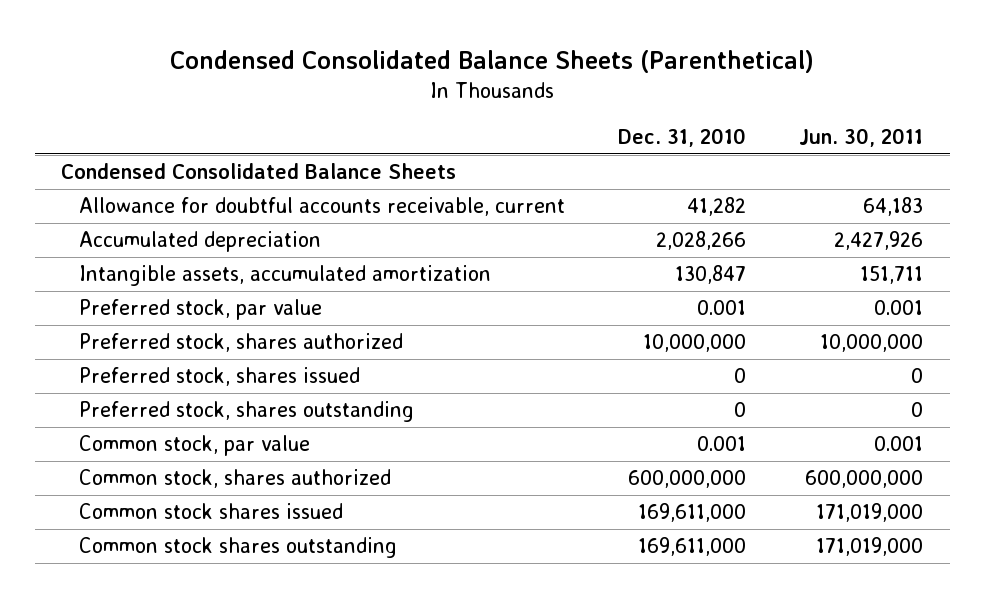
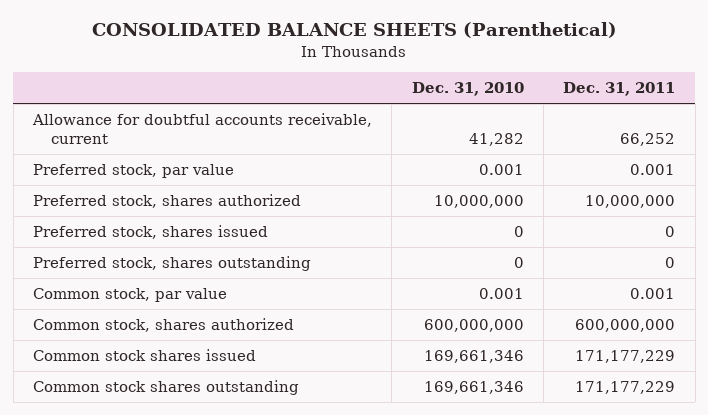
[170,49,815,73] Condensed Consolidated Balance Sheets (Parenthetical) -> [92,22,618,39] CONSOLIDATED BALANCE SHEETS (Parenthetical)
[799,128,924,148] Jun. 30, 2011 -> none
none -> [563,81,676,96] Dec. 31, 2011
[61,163,457,180] Condensed Consolidated Balance Sheets -> none
[79,231,322,253] Accumulated depreciation -> none
[79,265,492,287] Intangible assets, accumulated amortization -> none
[638,503,747,523] 169,611,000 -> [423,350,524,364] 169,661,346
[638,537,747,557] 169,611,000 -> [423,381,524,395] 169,661,346

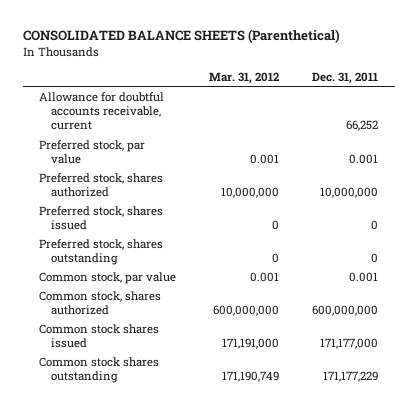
[411,81,524,96] Dec. 31, 2010 -> none
none -> [209,71,280,84] Mar. 31, 2012
[575,350,676,364] 171,177,229 -> [320,337,379,349] 171,177,000

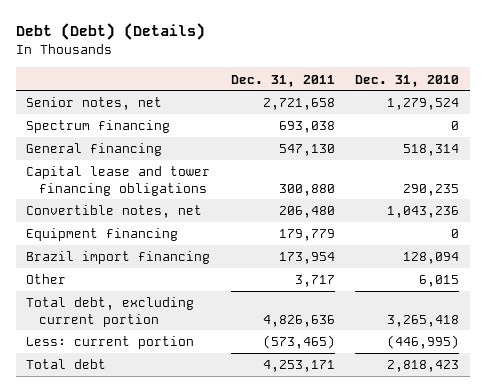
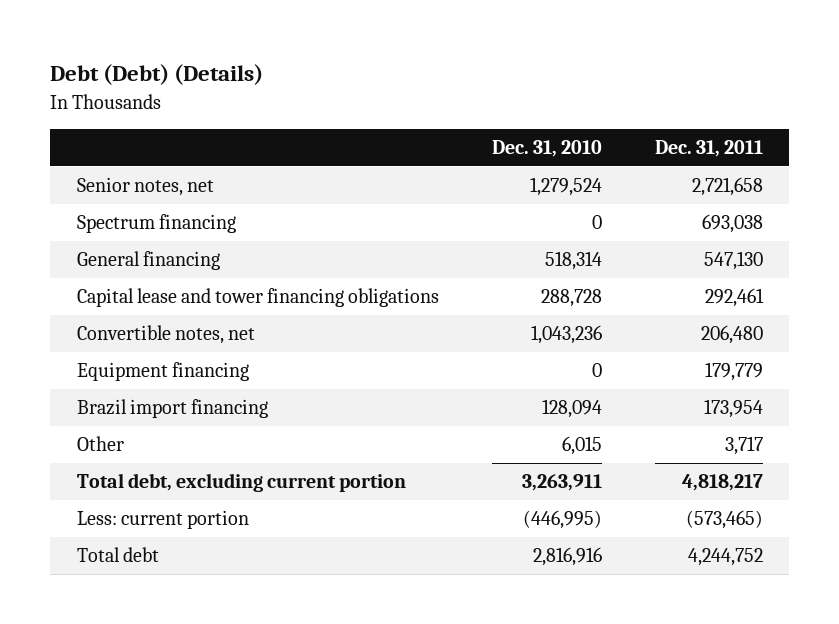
[278,183,335,196] 300,880 -> [704,288,764,308] 292,461
[403,183,460,196] 290,235 -> [540,289,602,308] 288,728
[262,314,335,327] 4,826,636 -> [681,474,763,492] 4,818,217
[387,314,460,327] 3,265,418 -> [521,474,602,492] 3,263,911
[262,360,335,373] 4,253,171 -> [687,548,763,567] 4,244,752
[387,360,460,373] 2,818,423 -> [532,547,602,567] 2,816,916

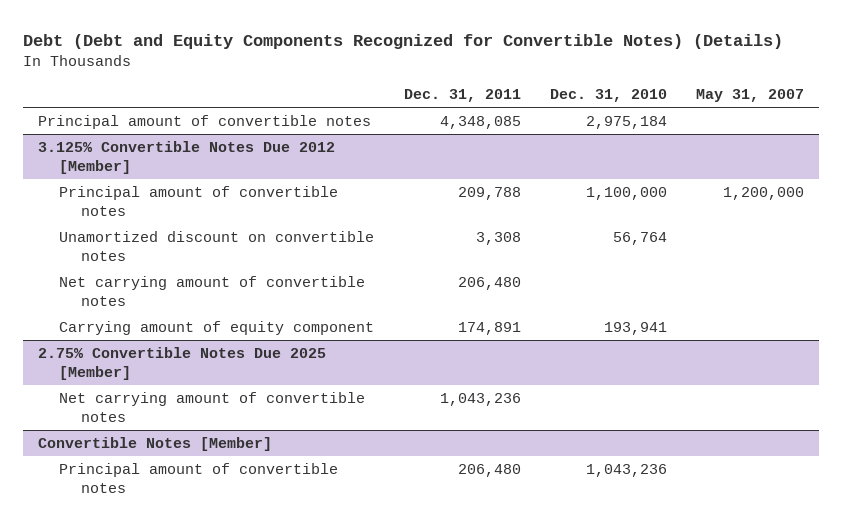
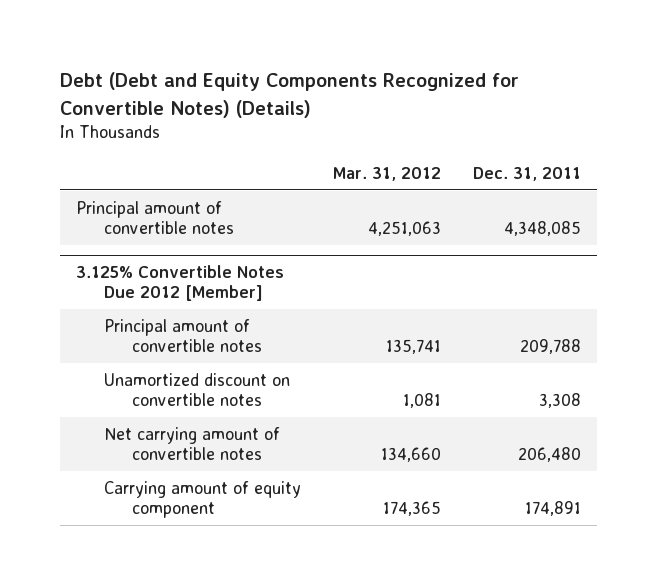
[549,89,667,103] Dec. 31, 2010 -> none
[696,89,805,103] May 31, 2007 -> none
none -> [332,166,441,181] Mar. 31, 2012
[37,346,326,380] 2.75% Convertible Notes Due 2025 [Member] -> none
[59,391,366,422] Net carrying amount of convertible notes -> none
[37,436,272,451] Convertible Notes [Member] -> none
[59,462,339,493] Principal amount of convertible notes -> none

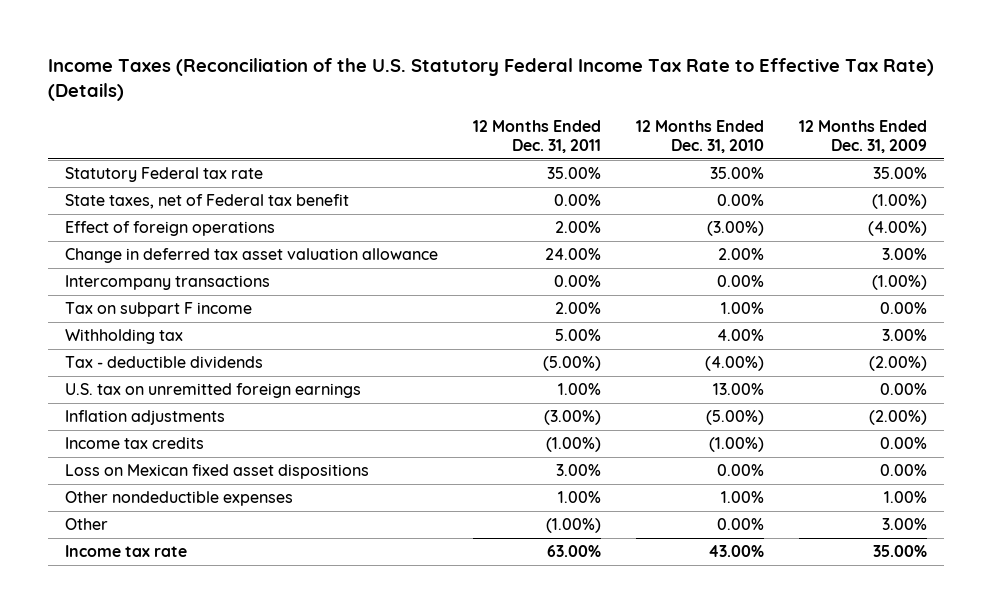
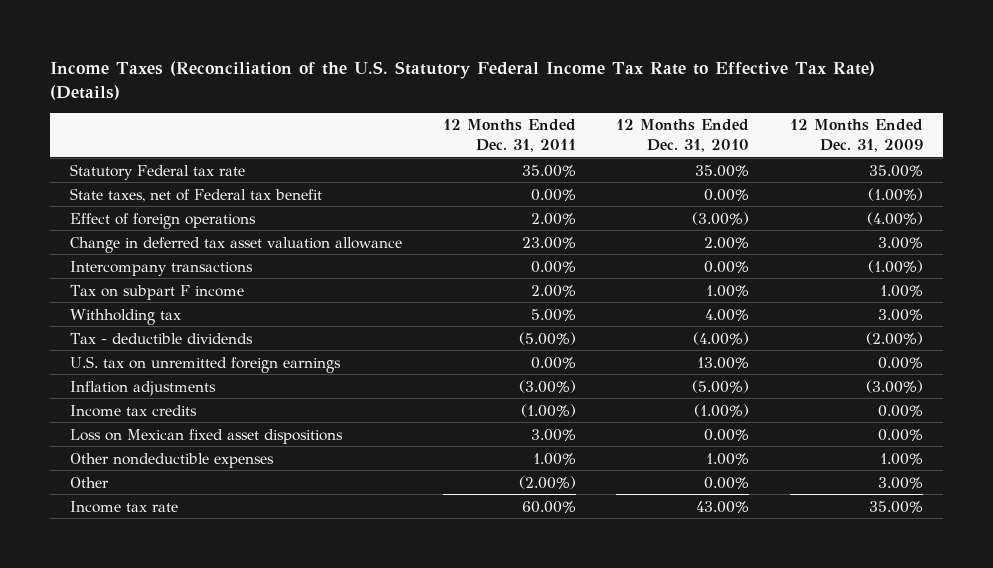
[544,248,601,261] 24.00% -> [521,236,576,249] 23.00%
[879,302,927,315] 0.00% -> [879,284,923,297] 1.00%
[557,383,601,396] 1.00% -> [530,356,576,369] 0.00%
[868,410,927,426] (2.00%) -> [865,379,923,393] (3.00%)
[545,518,601,534] (1.00%) -> [518,475,576,489] (2.00%)
[546,545,601,558] 63.00% -> [521,500,576,513] 60.00%

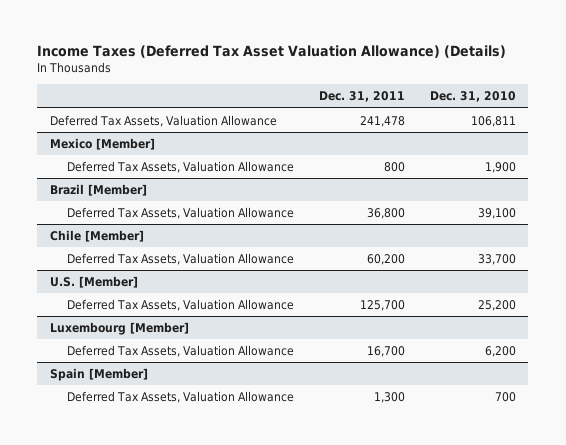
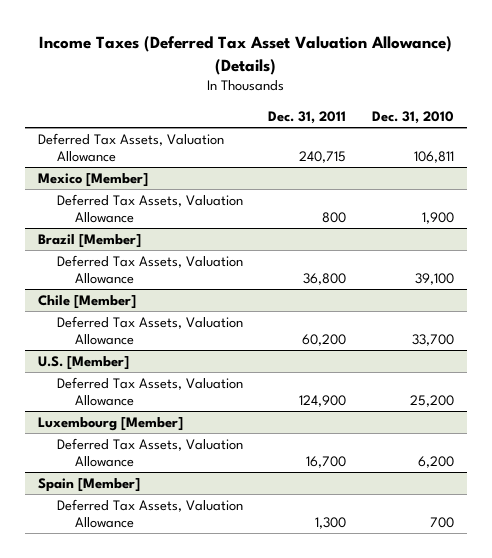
[359,115,405,127] 241,478 -> [299,150,347,163] 240,715
[359,299,405,311] 125,700 -> [299,394,347,407] 124,900

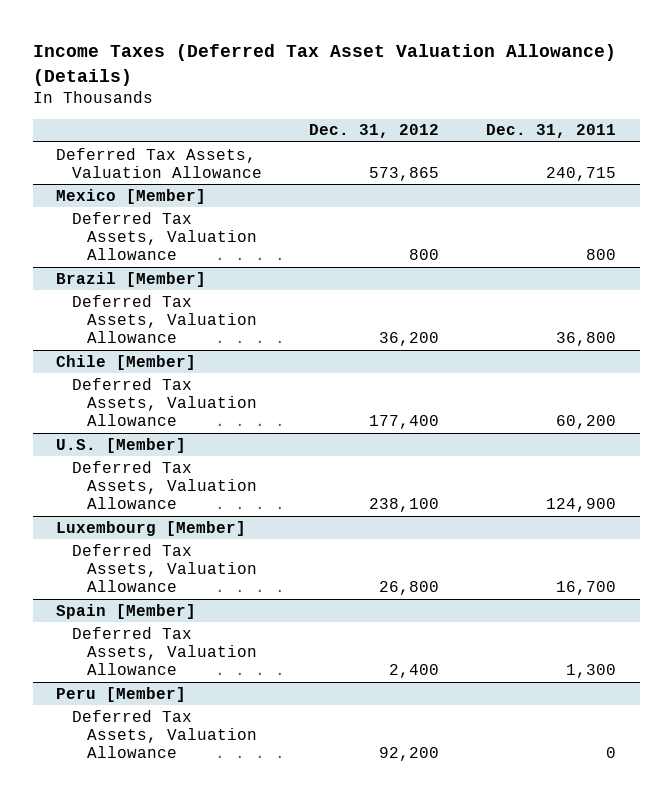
[372,110,455,124] Dec. 31, 2010 -> none
none -> [308,124,439,139] Dec. 31, 2012
none -> [56,686,187,702] Peru [Member]
none -> [71,709,258,759] Deferred Tax Assets, Valuation Allowance

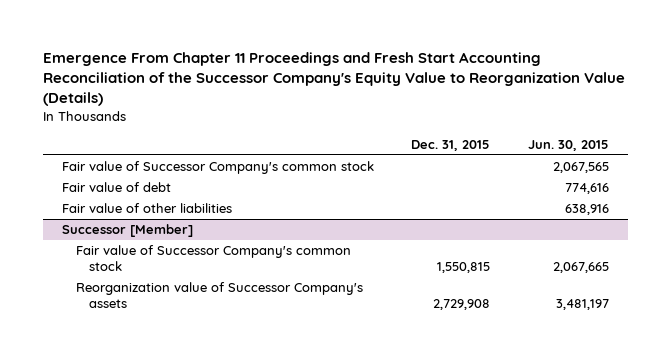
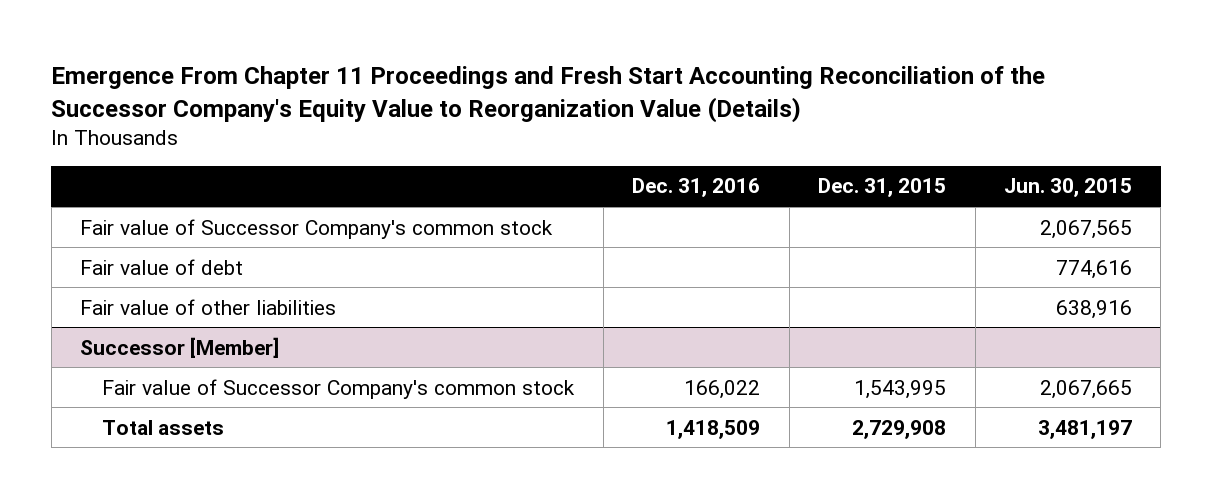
none -> [632,178,761,198] Dec. 31, 2016
[437,262,491,274] 1,550,815 -> [854,379,947,399] 1,543,995
[75,282,363,309] Reorganization value of Successor Company's assets -> [102,419,225,435] Total assets

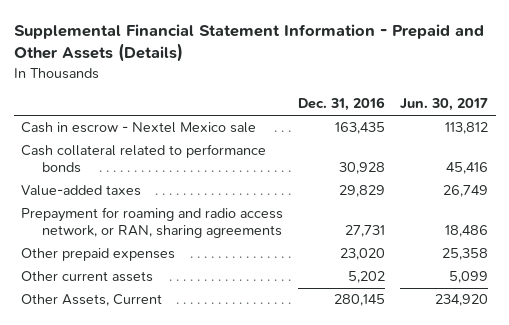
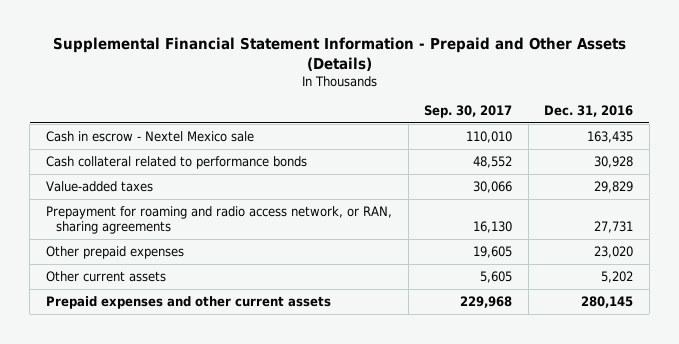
[400,98,489,112] Jun. 30, 2017 -> none
none -> [424,105,513,119] Sep. 30, 2017
[21,294,163,307] Other Assets, Current -> [46,295,332,309] Prepaid expenses and other current assets

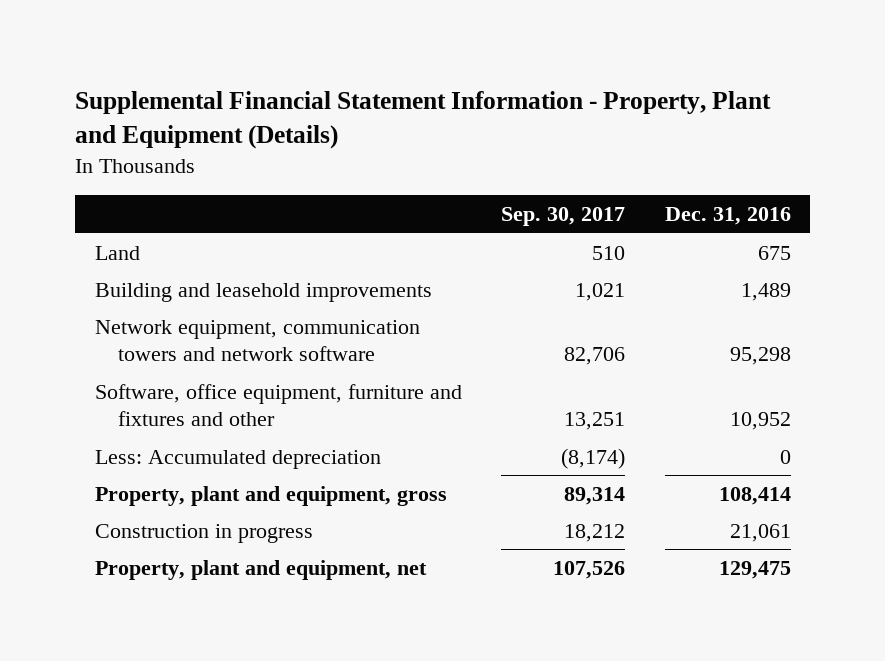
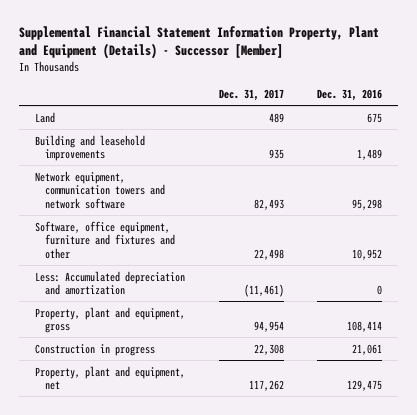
[74,91,771,150] Supplemental Financial Statement Information - Property, Plant and Equipment (Details) -> [18,26,379,60] Supplemental Financial Statement Information Property, Plant and Equipment (Details) - Successor [Member]
[501,207,626,227] Sep. 30, 2017 -> none
none -> [218,89,284,102] Dec. 31, 2017
[94,449,381,469] Less: Accumulated depreciation -> [35,270,186,296] Less: Accumulated depreciation and amortization

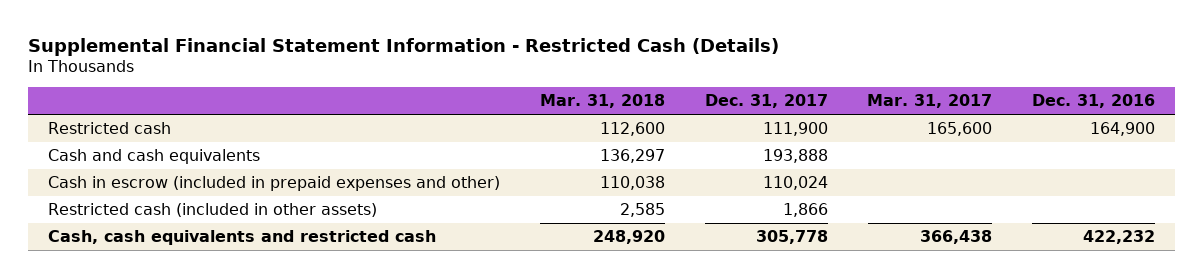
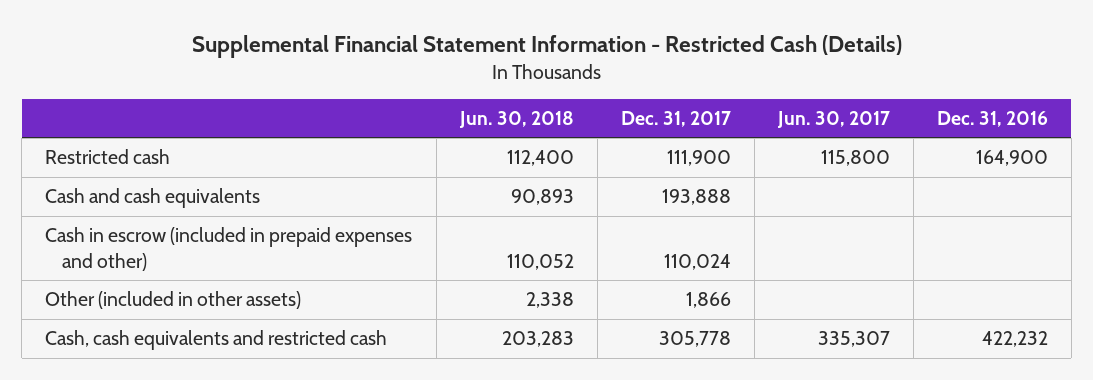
[539,94,665,109] Mar. 31, 2018 -> none
[867,94,993,109] Mar. 31, 2017 -> none
none -> [458,110,574,128] Jun. 30, 2018
none -> [776,110,890,128] Jun. 30, 2017
[47,203,377,218] Restricted cash (included in other assets) -> [45,291,302,310] Other (included in other assets)

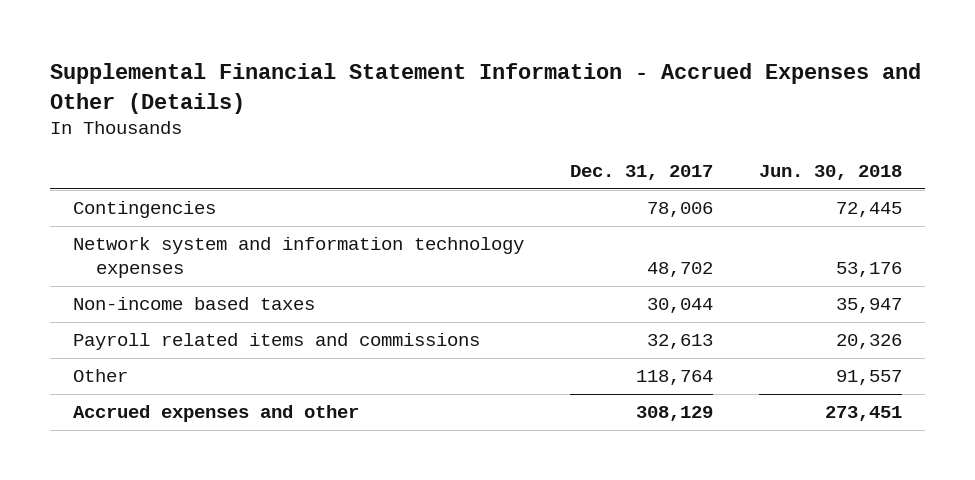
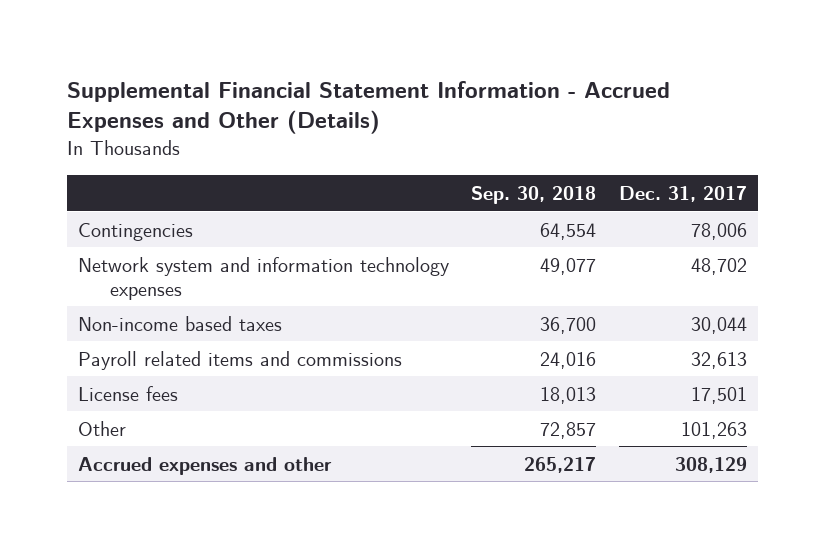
[758,165,902,181] Jun. 30, 2018 -> none
none -> [471,185,597,204] Sep. 30, 2018
none -> [77,385,178,401] License fees
[635,370,713,386] 118,764 -> [681,421,748,439] 101,263

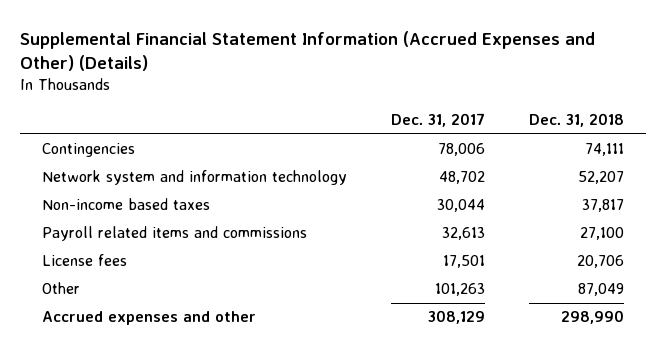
[66,80,670,135] Supplemental Financial Statement Information - Accrued Expenses and Other (Details) -> [20,30,596,71] Supplemental Financial Statement Information (Accrued Expenses and Other) (Details)
[471,185,597,204] Sep. 30, 2018 -> none
none -> [529,113,625,128] Dec. 31, 2018
[77,256,449,300] Network system and information technology expenses -> [42,170,348,186] Network system and information technology

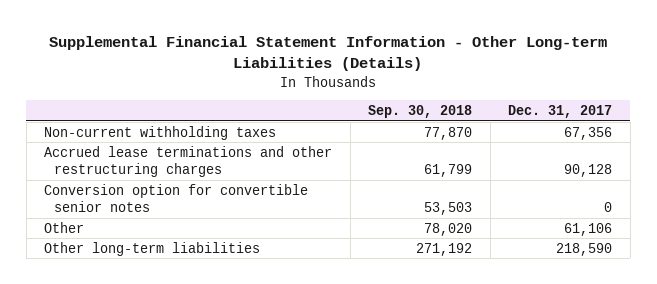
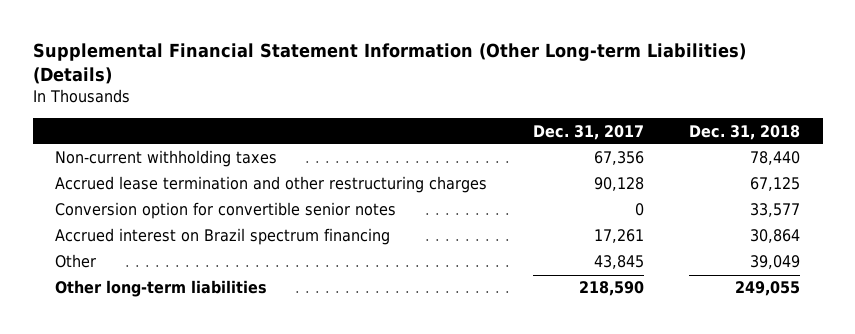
[49,36,608,72] Supplemental Financial Statement Information - Other Long-term Liabilities (Details) -> [32,42,746,85] Supplemental Financial Statement Information (Other Long-term Liabilities) (Details)
[368,105,473,119] Sep. 30, 2018 -> none
none -> [689,124,801,140] Dec. 31, 2018
[44,145,333,177] Accrued lease terminations and other restructuring charges -> [55,176,488,194] Accrued lease termination and other restructuring charges
none -> [55,228,391,246] Accrued interest on Brazil spectrum financing
[564,222,613,236] 61,106 -> [593,255,644,270] 43,845

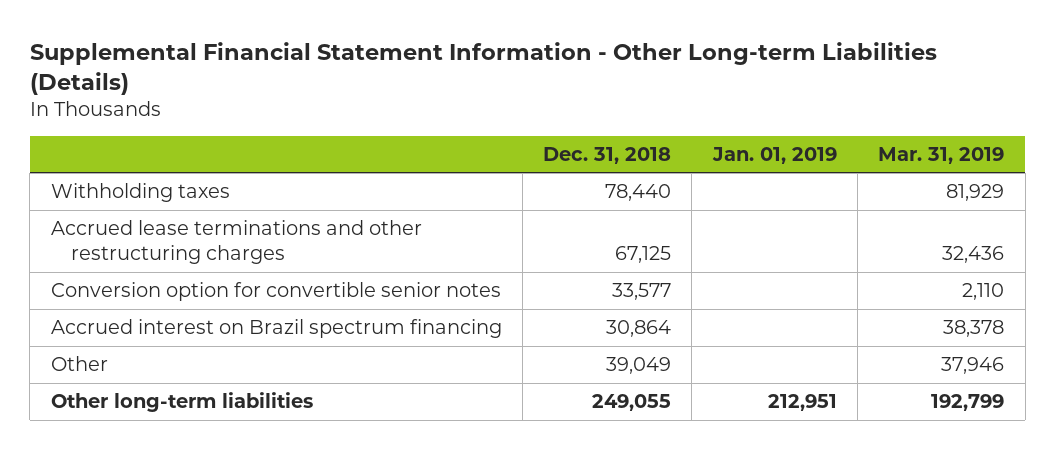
[32,42,746,85] Supplemental Financial Statement Information (Other Long-term Liabilities) (Details) -> [29,41,937,96] Supplemental Financial Statement Information - Other Long-term Liabilities (Details)
[532,124,644,140] Dec. 31, 2017 -> none
none -> [711,146,837,164] Jan. 01, 2019
none -> [878,146,1005,164] Mar. 31, 2019
[55,150,278,168] Non-current withholding taxes -> [50,183,230,203] Withholding taxes
[55,176,488,194] Accrued lease termination and other restructuring charges -> [50,220,422,265] Accrued lease terminations and other restructuring charges

